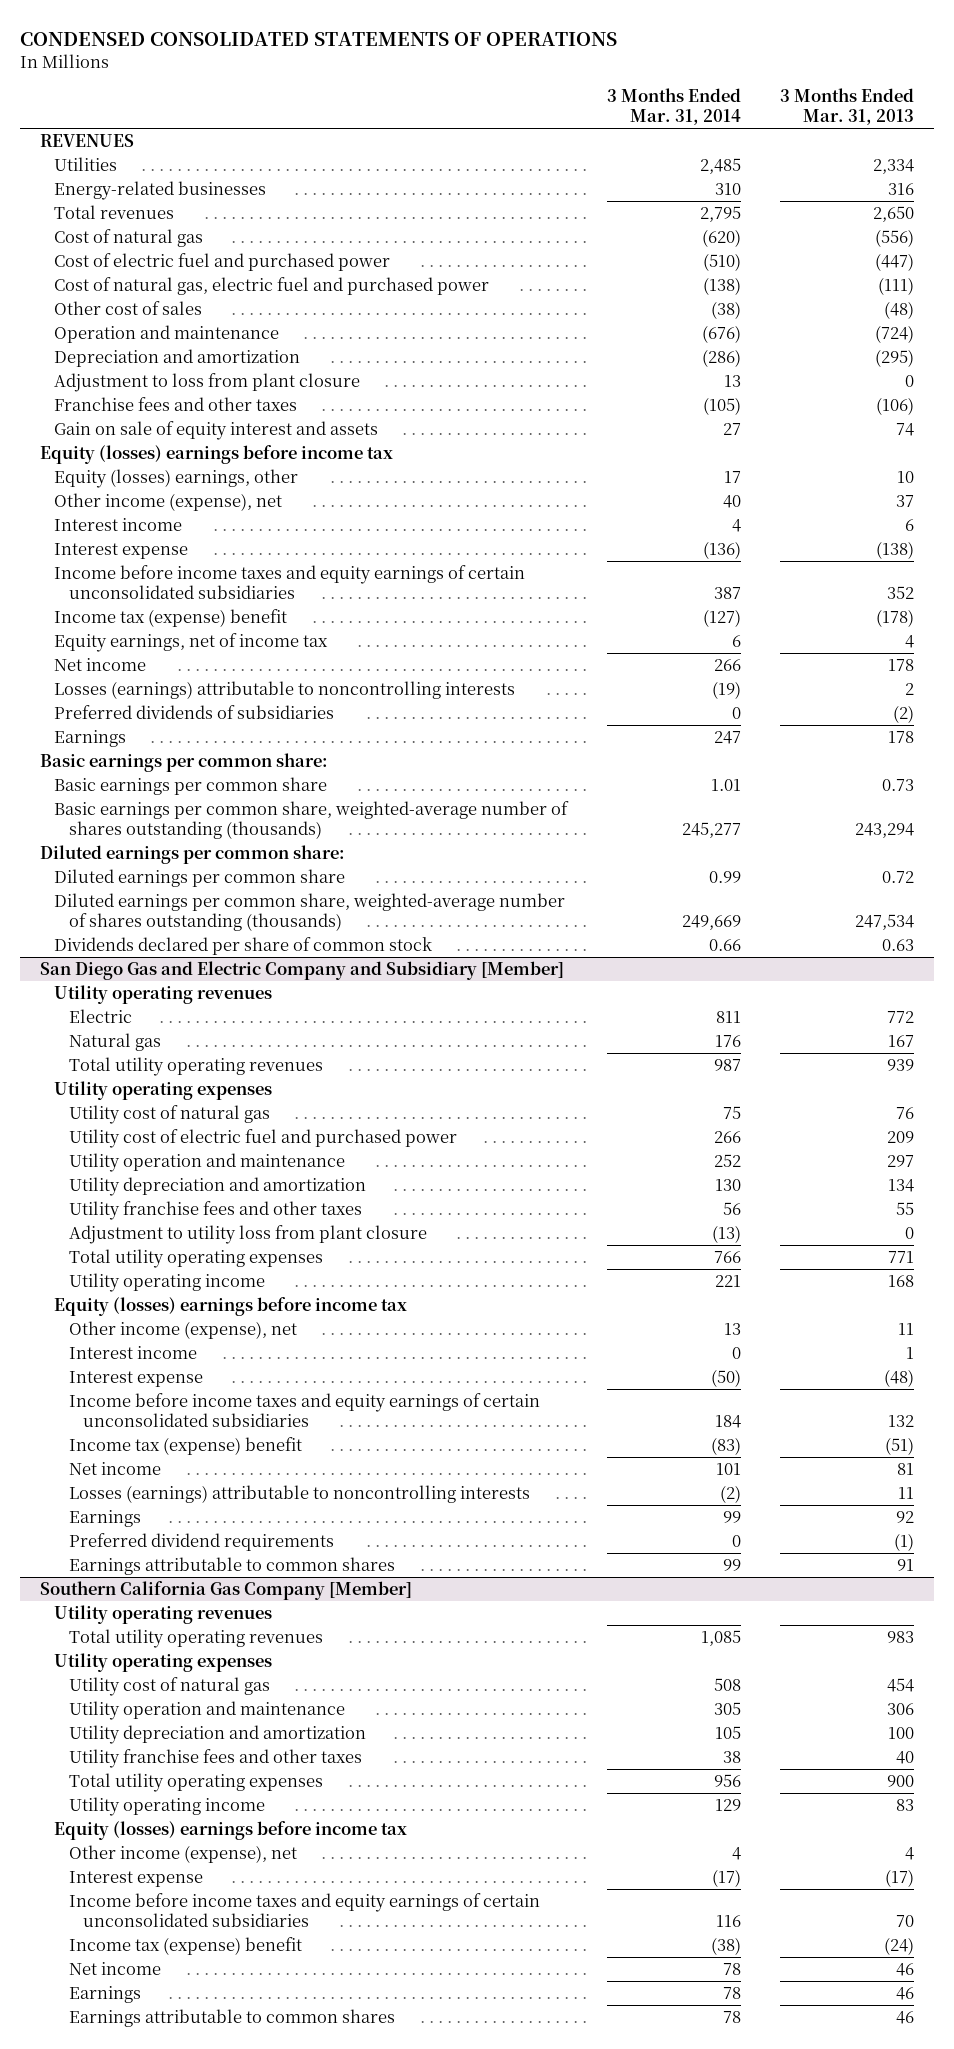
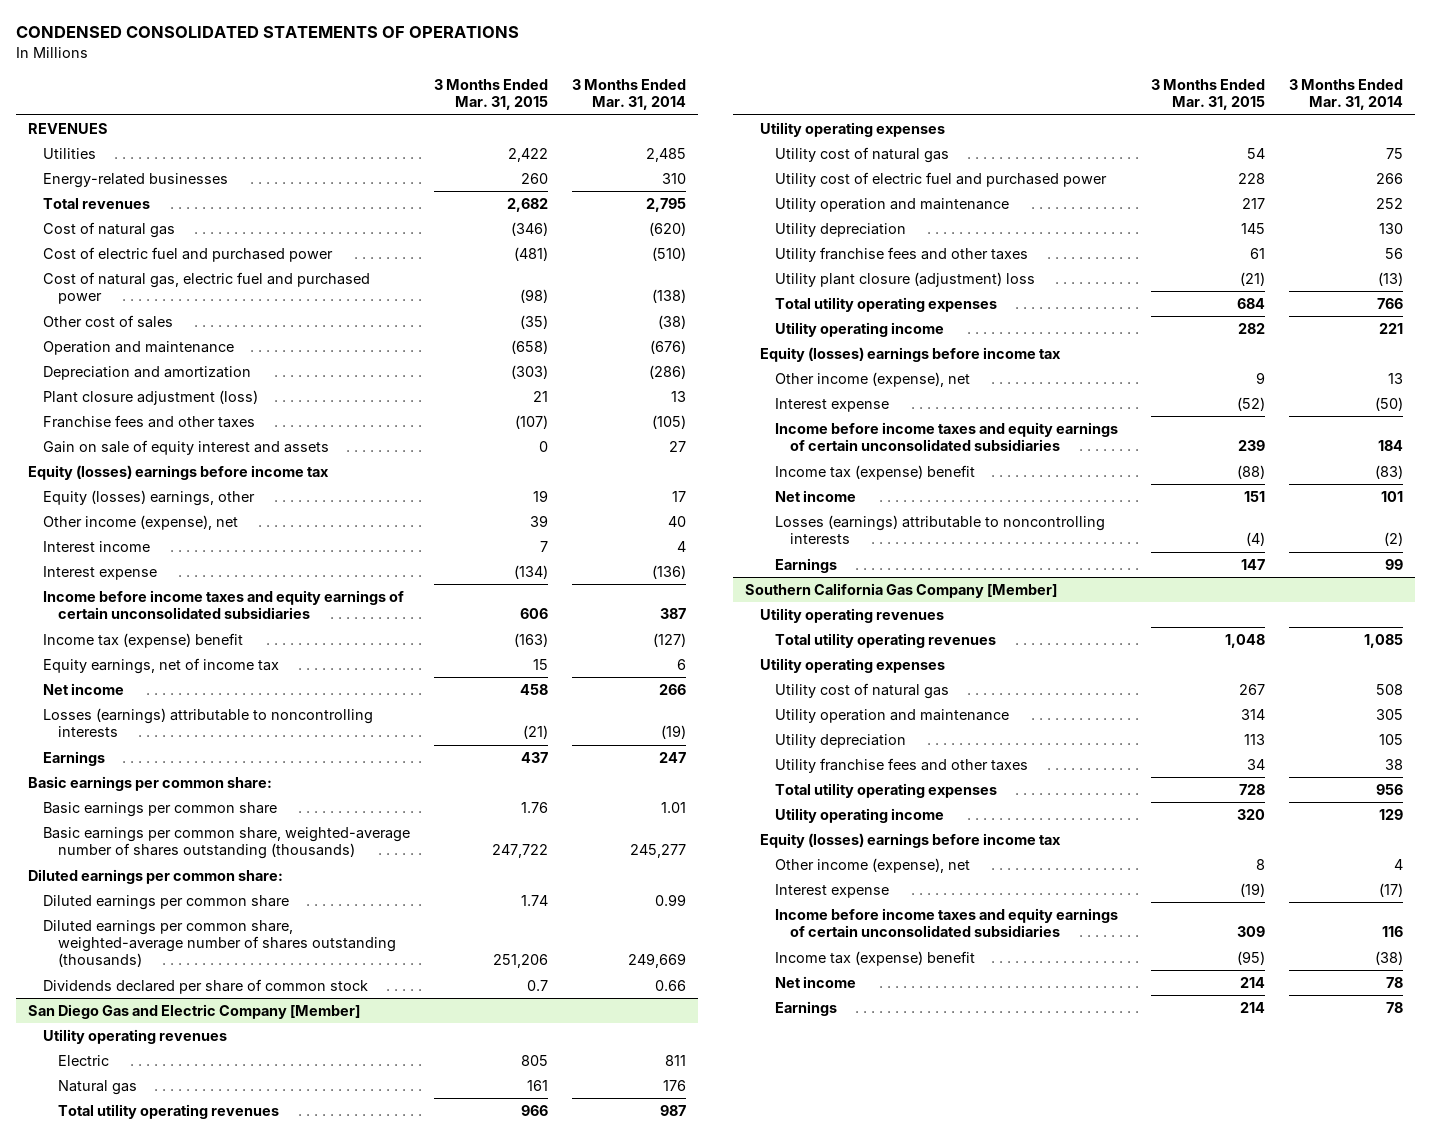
[780,88,915,126] 3 Months Ended Mar. 31, 2013 -> none
none -> [433,78,548,111] 3 Months Ended Mar. 31, 2015
[54,373,361,393] Adjustment to loss from plant closure -> [42,389,258,405] Plant closure adjustment (loss)
[54,705,335,720] Preferred dividends of subsidiaries -> none
[40,961,565,981] San Diego Gas and Electric Company and Subsidiary [Member] -> [27,1003,360,1019] San Diego Gas and Electric Company [Member]
[68,1177,366,1197] Utility depreciation and amortization -> [775,222,907,237] Utility depreciation
[68,1225,427,1245] Adjustment to utility loss from plant closure -> [775,271,1036,287] Utility plant closure (adjustment) loss
[68,1346,197,1360] Interest income -> none
[68,1533,334,1552] Preferred dividend requirements -> none
[68,1557,395,1576] Earnings attributable to common shares -> none
[68,1725,366,1745] Utility depreciation and amortization -> [775,733,907,748] Utility depreciation
[68,2009,395,2028] Earnings attributable to common shares -> none

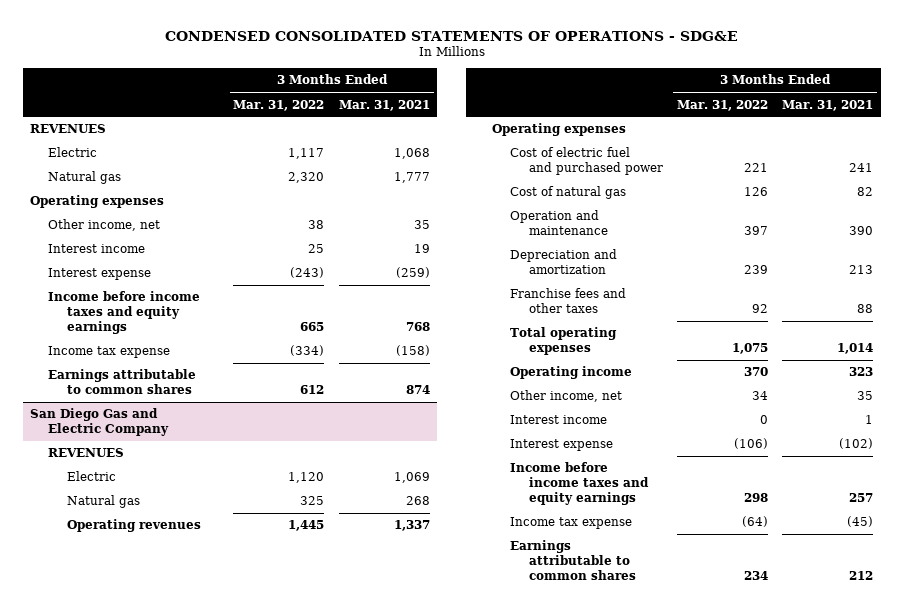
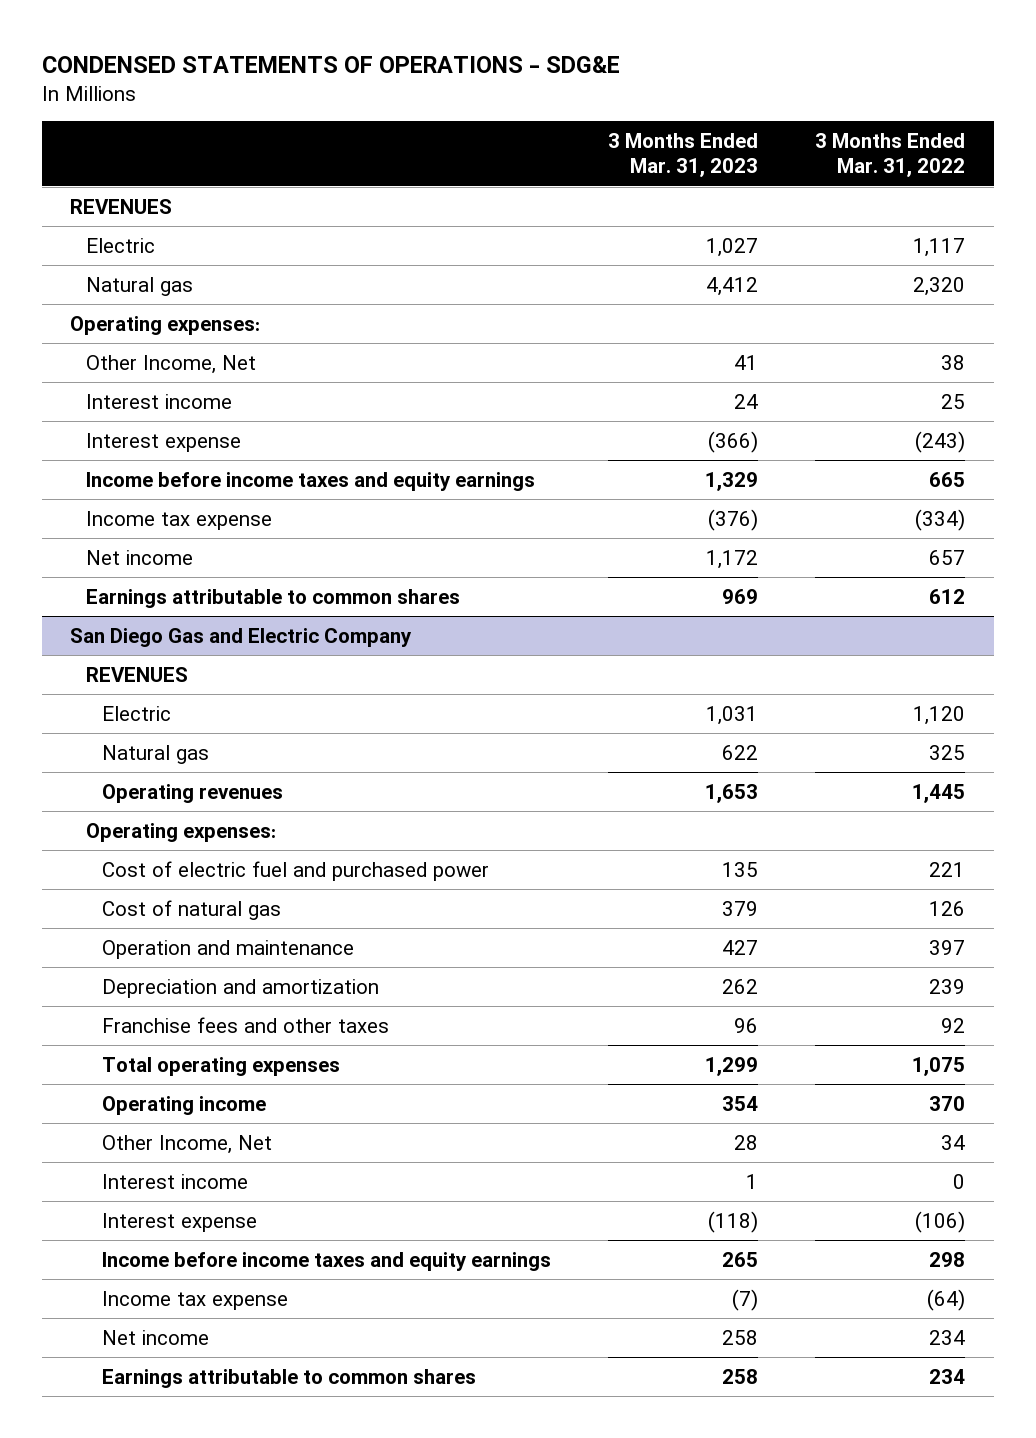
[164,30,738,41] CONDENSED CONSOLIDATED STATEMENTS OF OPERATIONS - SDG&E -> [41,56,620,74] CONDENSED STATEMENTS OF OPERATIONS - SDG&E
[338,99,430,111] Mar. 31, 2021 -> none
none -> [608,133,759,178] 3 Months Ended Mar. 31, 2023
[29,195,164,209] Operating expenses -> [70,315,261,335] Operating expenses:
[48,219,161,232] Other income, net -> [86,354,257,374] Other Income, Net
none -> [86,549,194,565] Net income
[491,123,626,137] Operating expenses -> [86,822,277,842] Operating expenses:
[510,390,623,403] Other income, net -> [102,1134,273,1154] Other Income, Net
none -> [102,1329,210,1345] Net income

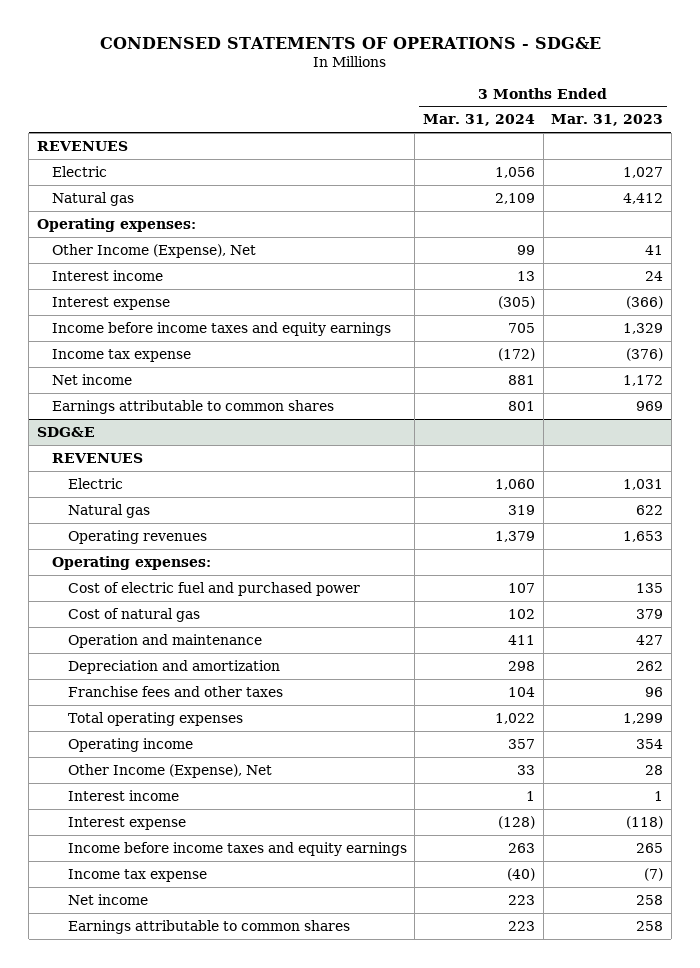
[815,133,966,178] 3 Months Ended Mar. 31, 2022 -> none
none -> [422,114,535,127] Mar. 31, 2024
[86,354,257,374] Other Income, Net -> [52,243,257,258] Other Income (Expense), Net
[70,627,413,647] San Diego Gas and Electric Company -> [36,426,95,437] SDG&E
[102,1134,273,1154] Other Income, Net -> [67,763,272,778] Other Income (Expense), Net

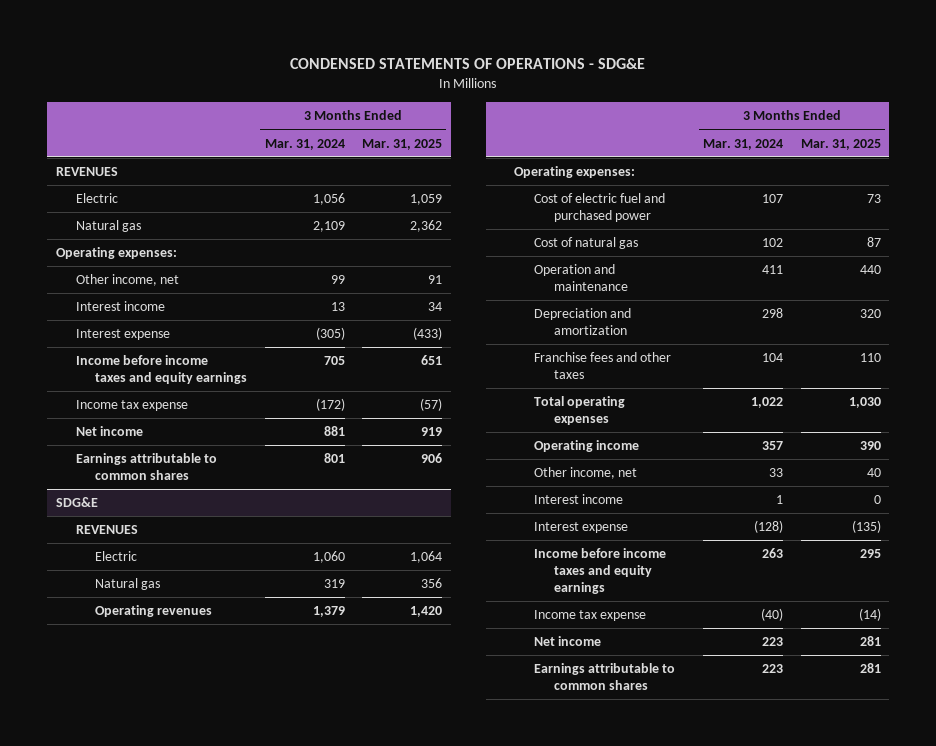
[551,114,664,127] Mar. 31, 2023 -> none
none -> [361,138,442,150] Mar. 31, 2025
[52,243,257,258] Other Income (Expense), Net -> [75,274,179,287] Other income, net
[67,763,272,778] Other Income (Expense), Net -> [533,467,637,480] Other income, net

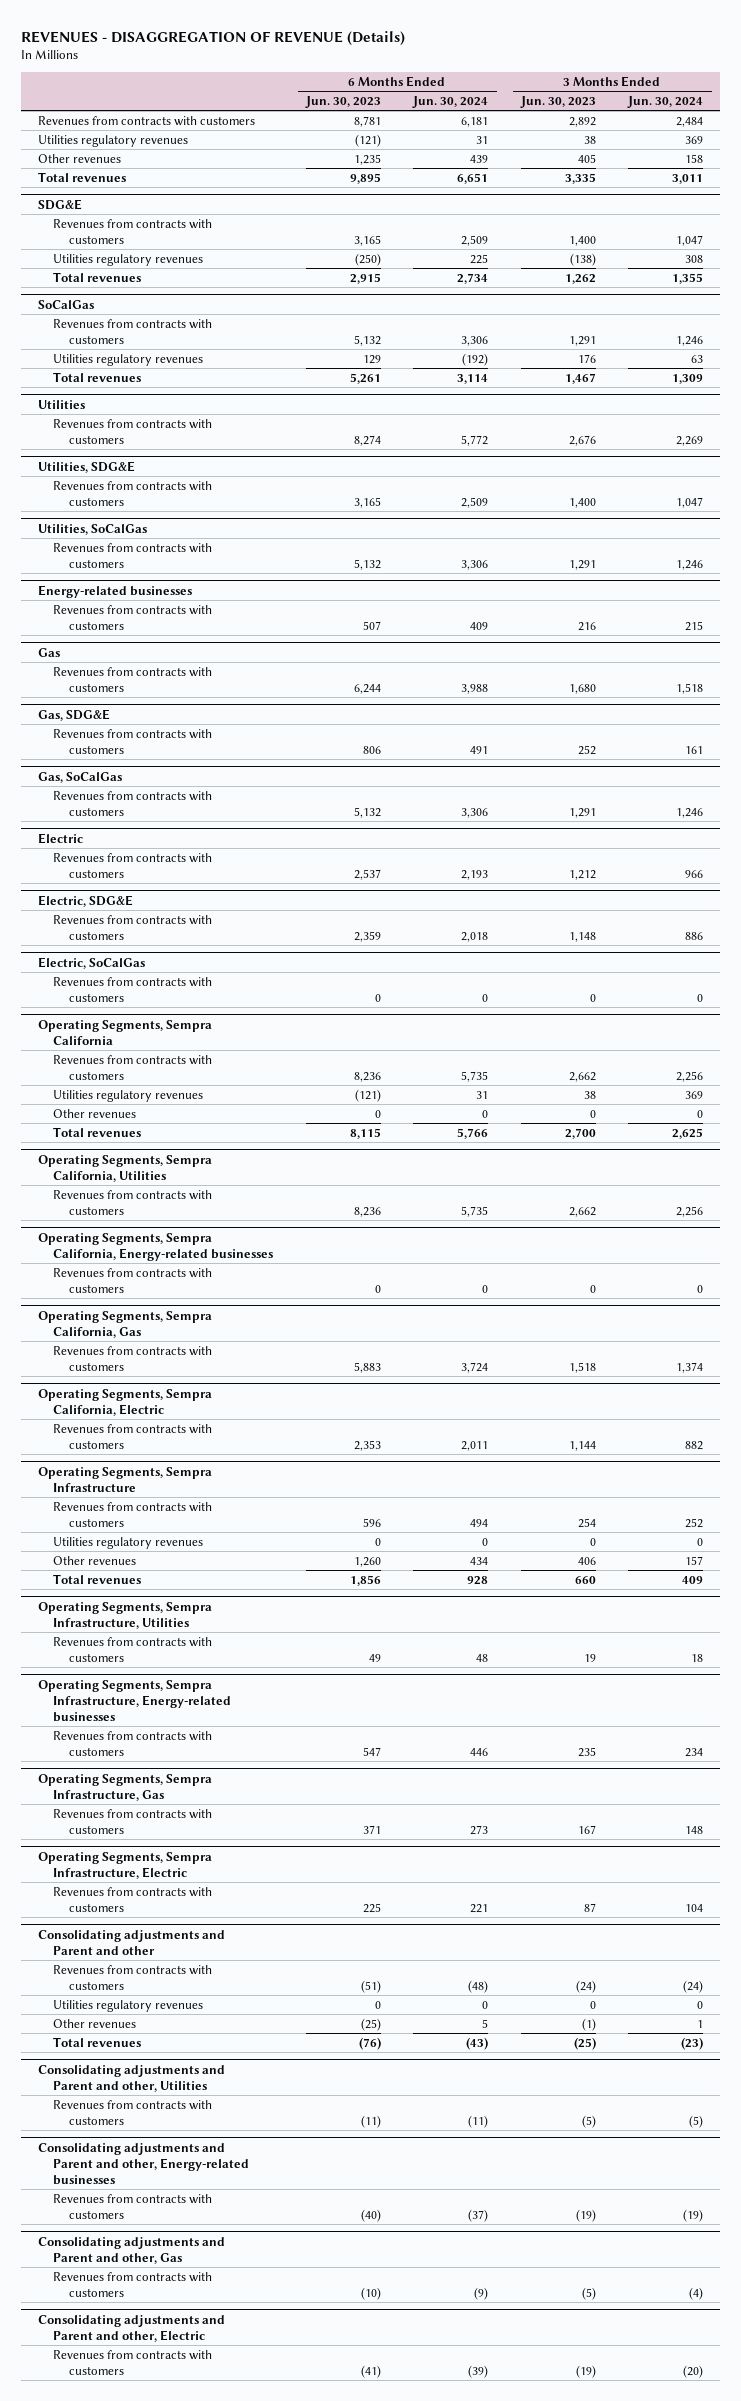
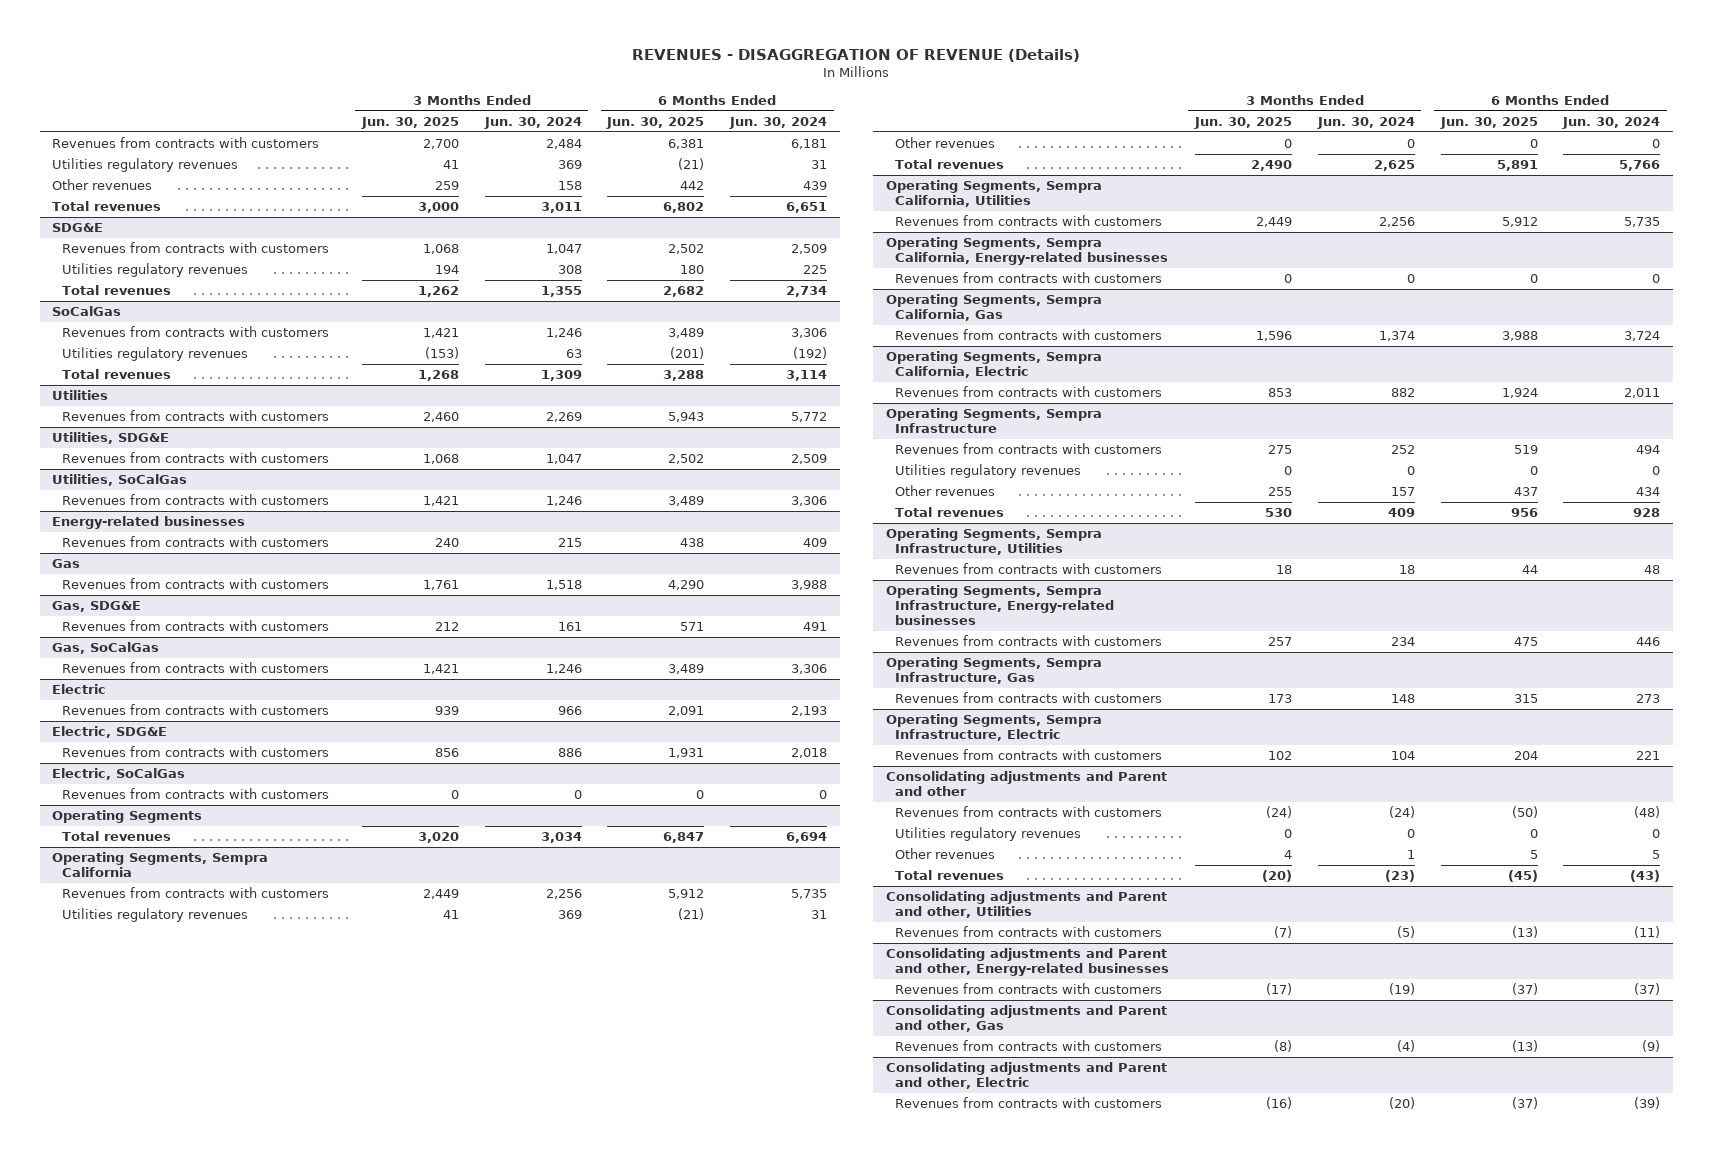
[304,96,381,109] Jun. 30, 2023 -> none
[519,96,596,109] Jun. 30, 2023 -> none
none -> [360,116,459,129] Jun. 30, 2025
none -> [606,116,705,129] Jun. 30, 2025
none -> [52,810,203,824] Operating Segments
none -> [61,831,171,842] Total revenues

